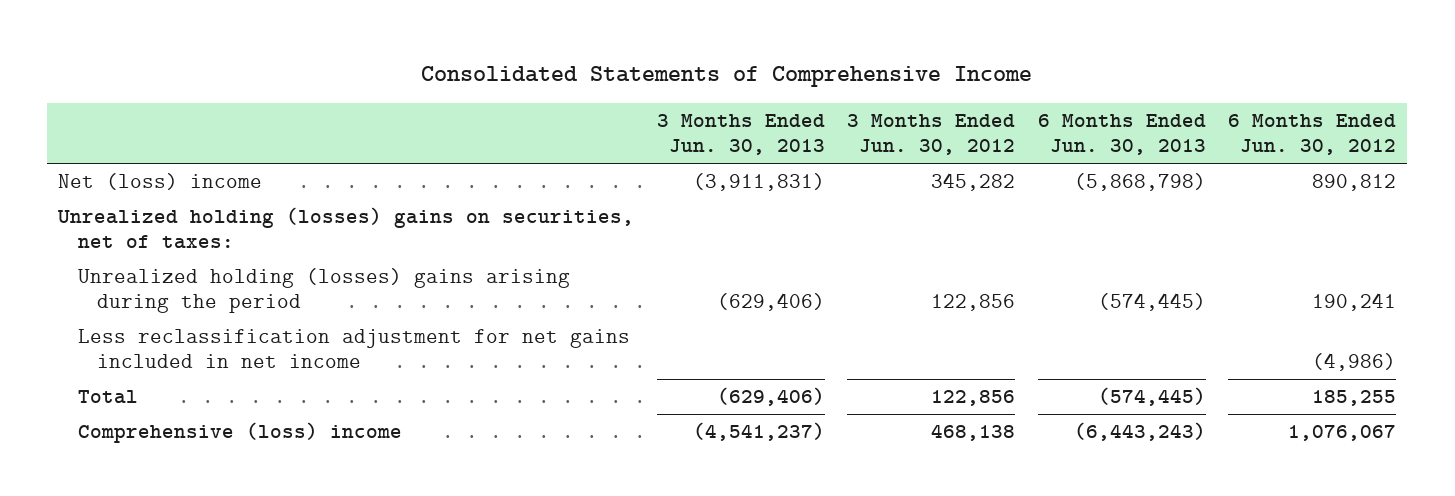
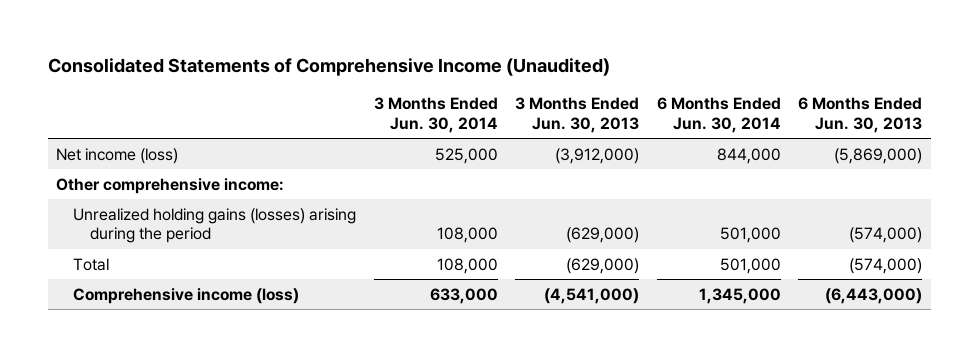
[421,66,1033,88] Consolidated Statements of Comprehensive Income -> [47,58,610,77] Consolidated Statements of Comprehensive Income (Unaudited)
[847,114,1016,156] 3 Months Ended Jun. 30, 2012 -> none
[1228,114,1397,156] 6 Months Ended Jun. 30, 2012 -> none
none -> [373,96,498,133] 3 Months Ended Jun. 30, 2014
none -> [656,96,781,133] 6 Months Ended Jun. 30, 2014
[57,207,635,250] Unrealized holding (losses) gains on securities, net of taxes: -> none
[77,329,630,369] Less reclassification adjustment for net gains included in net income -> none
[58,173,263,191] Net (loss) income -> [56,147,179,164] Net income (loss)
[692,173,825,192] (3,911,831) -> [555,147,640,164] (3,912,000)
[1073,173,1206,192] (5,868,798) -> [834,147,923,164] (5,869,000)
none -> [56,177,285,194] Other comprehensive income:
[77,268,570,314] Unrealized holding (losses) gains arising during the period -> [73,207,357,244] Unrealized holding gains (losses) arising during the period
[716,293,825,312] (629,406) -> [566,227,640,244] (629,000)
[1097,293,1206,312] (574,445) -> [849,227,923,244] (574,000)
[716,387,825,407] (629,406) -> [566,257,640,274] (629,000)
[1097,387,1206,407] (574,445) -> [849,257,923,274] (574,000)
[77,422,402,444] Comprehensive (loss) income -> [73,287,300,304] Comprehensive income (loss)
[692,422,825,442] (4,541,237) -> [544,287,640,304] (4,541,000)
[1073,422,1206,442] (6,443,243) -> [825,287,923,304] (6,443,000)

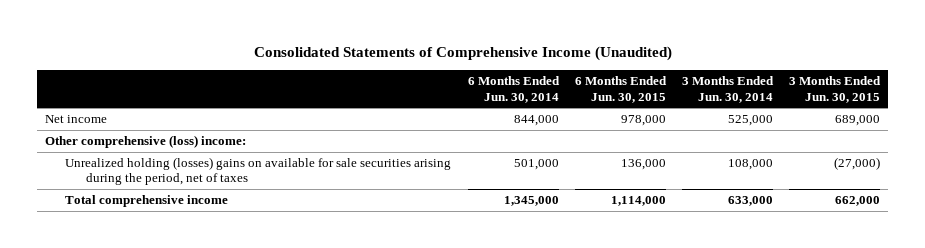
[515,96,640,133] 3 Months Ended Jun. 30, 2013 -> none
[798,96,923,133] 6 Months Ended Jun. 30, 2013 -> none
none -> [574,76,667,103] 6 Months Ended Jun. 30, 2015
none -> [789,76,882,103] 3 Months Ended Jun. 30, 2015
[73,257,110,271] Total -> none
[56,147,179,164] Net income (loss) -> [45,115,108,124] Net income
[56,177,285,194] Other comprehensive income: -> [45,135,247,149] Other comprehensive (loss) income:
[73,207,357,244] Unrealized holding gains (losses) arising during the period -> [65,157,452,186] Unrealized holding (losses) gains on available for sale securities arising during the period, net of taxes
[73,287,300,304] Comprehensive income (loss) -> [65,195,229,208] Total comprehensive income

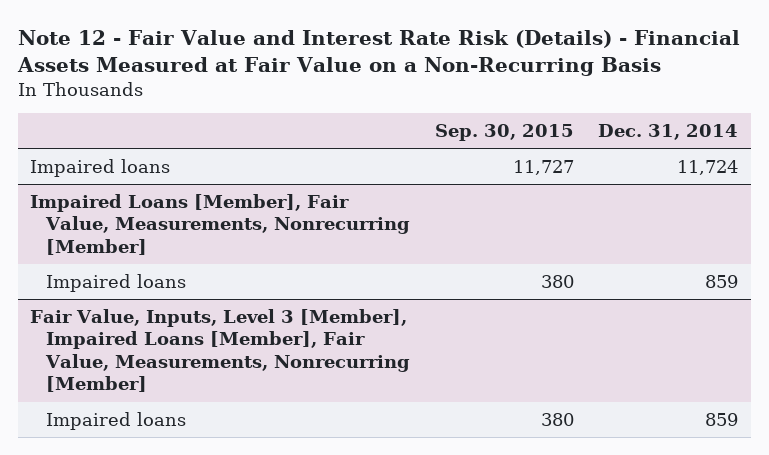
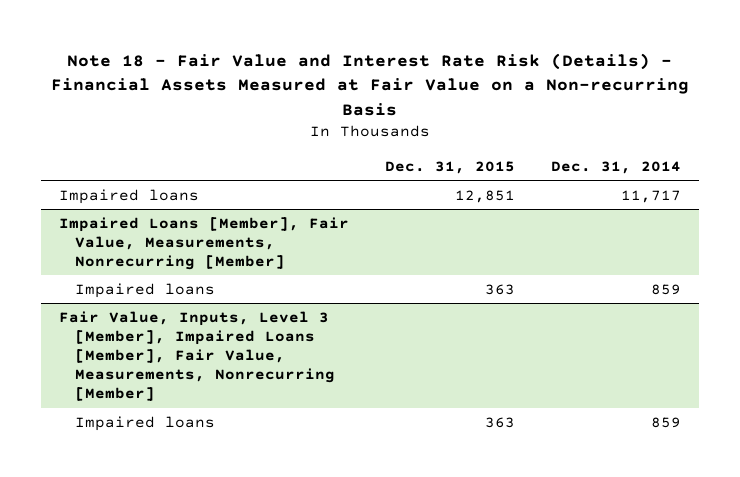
[16,30,740,77] Note 12 - Fair Value and Interest Rate Risk (Details) - Financial Assets Measured at Fair Value on a Non-Recurring Basis -> [51,52,690,116] Note 18 - Fair Value and Interest Rate Risk (Details) - Financial Assets Measured at Fair Value on a Non-recurring Basis
[434,123,574,141] Sep. 30, 2015 -> none
none -> [385,160,516,174] Dec. 31, 2015
[677,159,739,175] 11,724 -> [621,189,682,203] 11,717

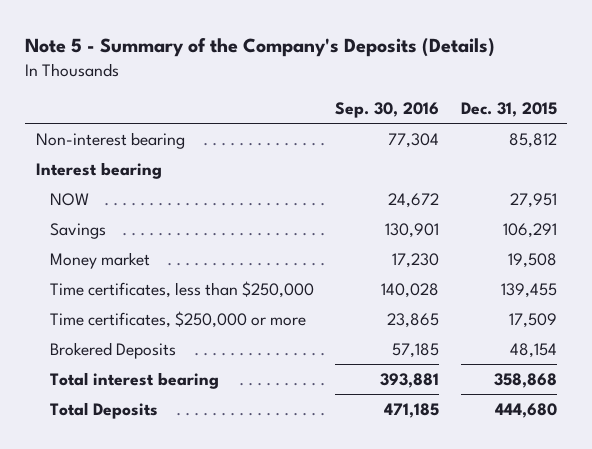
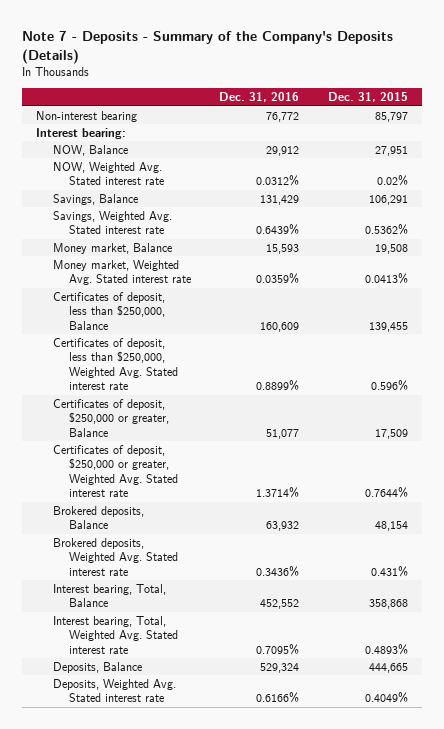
[25,38,496,58] Note 5 - Summary of the Company's Deposits (Details) -> [21,30,393,64] Note 7 - Deposits - Summary of the Company's Deposits (Details)
[335,101,440,118] Sep. 30, 2016 -> none
none -> [219,92,300,103] Dec. 31, 2016
[508,132,557,148] 85,812 -> [374,111,408,122] 85,797
[35,161,162,179] Interest bearing -> [35,127,126,139] Interest bearing:
[49,192,89,206] NOW -> [52,144,128,156] NOW, Balance
none -> [52,161,165,186] NOW, Weighted Avg. Stated interest rate
[49,222,106,239] Savings -> [52,193,138,205] Savings, Balance
none -> [52,210,172,235] Savings, Weighted Avg. Stated interest rate
[49,251,150,269] Money market -> [52,242,172,254] Money market, Balance
none -> [52,259,192,286] Money market, Weighted Avg. Stated interest rate
[49,280,314,298] Time certificates, less than $250,000 -> [52,291,166,330] Certificates of deposit, less than $250,000, Balance
none -> [52,337,179,391] Certificates of deposit, less than $250,000, Weighted Avg. Stated interest rate
[49,310,306,328] Time certificates, $250,000 or more -> [52,398,170,437] Certificates of deposit, $250,000 or greater, Balance
none -> [52,444,179,498] Certificates of deposit, $250,000 or greater, Weighted Avg. Stated interest rate
[49,341,176,359] Brokered Deposits -> [52,505,144,530] Brokered deposits, Balance
none -> [52,537,179,576] Brokered deposits, Weighted Avg. Stated interest rate
[49,371,219,389] Total interest bearing -> [52,583,166,608] Interest bearing, Total, Balance
none -> [52,615,179,654] Interest bearing, Total, Weighted Avg. Stated interest rate
[49,401,158,419] Total Deposits -> [52,661,142,673] Deposits, Balance
[494,402,557,418] 444,680 -> [368,662,408,673] 444,665
none -> [52,678,176,703] Deposits, Weighted Avg. Stated interest rate

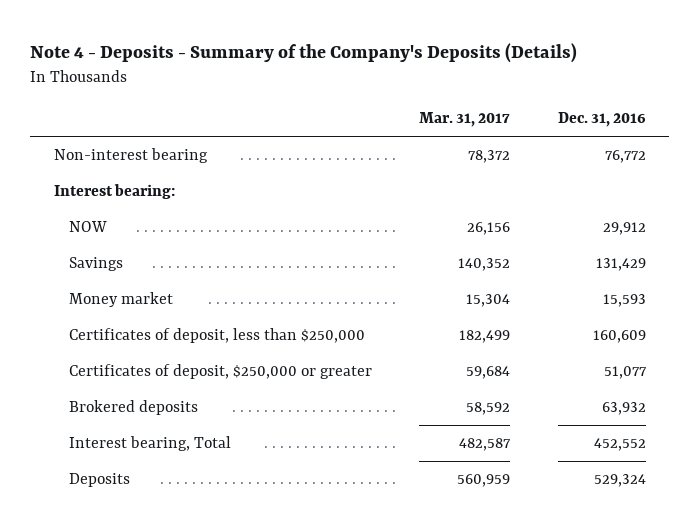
[21,30,393,64] Note 7 - Deposits - Summary of the Company's Deposits (Details) -> [29,42,577,63] Note 4 - Deposits - Summary of the Company's Deposits (Details)
[327,92,408,103] Dec. 31, 2015 -> none
none -> [419,112,511,128] Mar. 31, 2017
[52,161,165,186] NOW, Weighted Avg. Stated interest rate -> none
[52,210,172,235] Savings, Weighted Avg. Stated interest rate -> none
[52,259,192,286] Money market, Weighted Avg. Stated interest rate -> none
[52,337,179,391] Certificates of deposit, less than $250,000, Weighted Avg. Stated interest rate -> none
[52,444,179,498] Certificates of deposit, $250,000 or greater, Weighted Avg. Stated interest rate -> none
[52,537,179,576] Brokered deposits, Weighted Avg. Stated interest rate -> none
[52,615,179,654] Interest bearing, Total, Weighted Avg. Stated interest rate -> none
[52,678,176,703] Deposits, Weighted Avg. Stated interest rate -> none
[52,144,128,156] NOW, Balance -> [69,221,108,233] NOW
[52,193,138,205] Savings, Balance -> [69,257,124,272] Savings
[52,242,172,254] Money market, Balance -> [69,292,174,308] Money market
[52,291,166,330] Certificates of deposit, less than $250,000, Balance -> [69,328,366,344] Certificates of deposit, less than $250,000
[52,398,170,437] Certificates of deposit, $250,000 or greater, Balance -> [69,364,373,380] Certificates of deposit, $250,000 or greater
[52,505,144,530] Brokered deposits, Balance -> [69,400,199,416] Brokered deposits
[52,583,166,608] Interest bearing, Total, Balance -> [69,436,232,452] Interest bearing, Total
[52,661,142,673] Deposits, Balance -> [69,473,131,488] Deposits

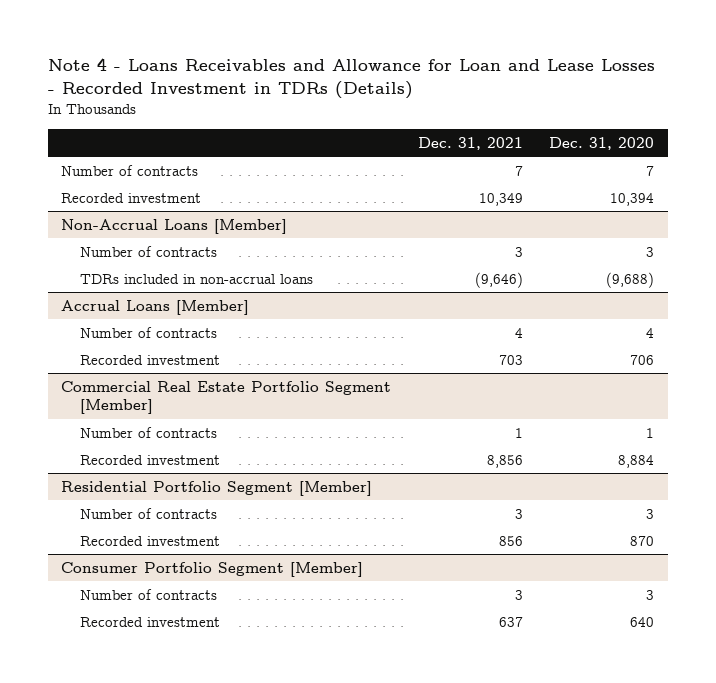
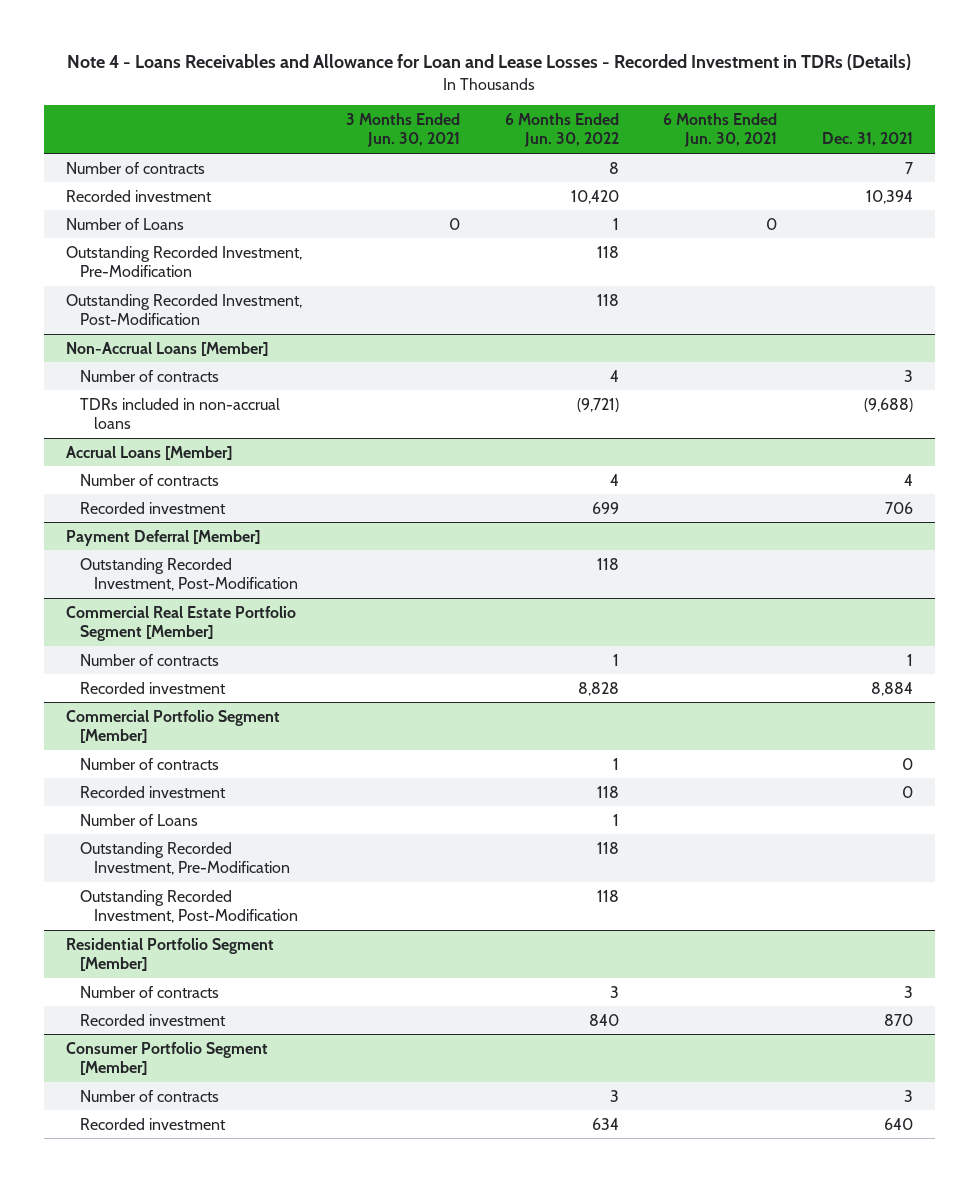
[549,136,655,150] Dec. 31, 2020 -> none
none -> [346,113,461,148] 3 Months Ended Jun. 30, 2021
none -> [504,113,619,148] 6 Months Ended Jun. 30, 2022
none -> [663,113,778,148] 6 Months Ended Jun. 30, 2021
[478,192,523,206] 10,349 -> [865,189,913,204] 10,394
none -> [65,217,184,230] Number of Loans
none -> [65,245,302,277] Outstanding Recorded Investment, Pre-Modification
none -> [65,293,302,325] Outstanding Recorded Investment, Post-Modification
[474,271,523,288] (9,646) -> [863,397,913,412] (9,688)
[498,354,523,365] 703 -> [884,501,913,514] 706
none -> [65,529,260,546] Payment Deferral [Member]
none -> [80,557,299,591] Outstanding Recorded Investment, Post-Modification
[486,454,523,468] 8,856 -> [870,681,913,696] 8,884
none -> [65,709,280,743] Commercial Portfolio Segment [Member]
none -> [80,757,220,770] Number of contracts
none -> [80,785,227,798] Recorded investment
none -> [80,813,199,826] Number of Loans
none -> [80,841,291,875] Outstanding Recorded Investment, Pre-Modification
none -> [80,889,299,923] Outstanding Recorded Investment, Post-Modification
[498,535,523,546] 856 -> [883,1013,913,1026] 870
[498,616,523,627] 637 -> [883,1117,913,1130] 640

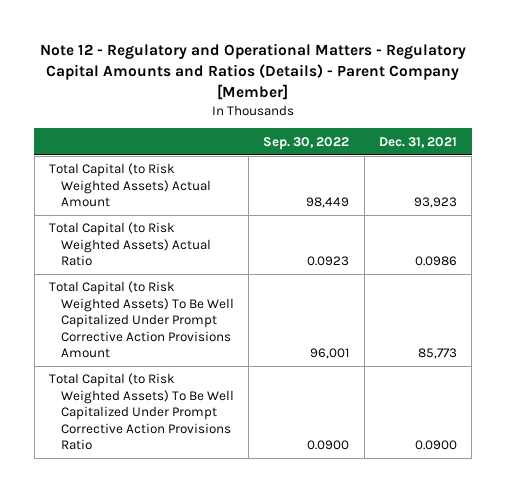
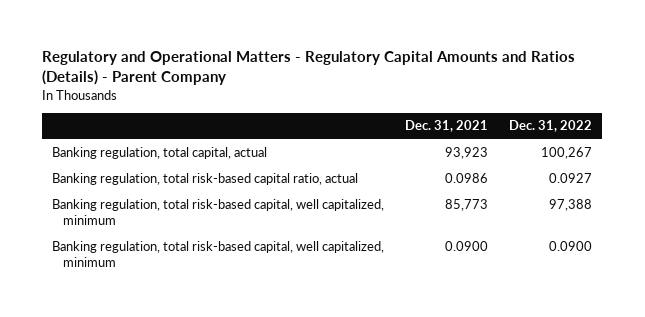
[40,43,467,100] Note 12 - Regulatory and Operational Matters - Regulatory Capital Amounts and Ratios (Details) - Parent Company [Member] -> [42,51,576,86] Regulatory and Operational Matters - Regulatory Capital Amounts and Ratios (Details) - Parent Company
[263,136,350,150] Sep. 30, 2022 -> none
none -> [509,120,593,133] Dec. 31, 2022
[49,163,211,208] Total Capital (to Risk Weighted Assets) Actual Amount -> [52,146,268,159] Banking regulation, total capital, actual
[49,222,211,267] Total Capital (to Risk Weighted Assets) Actual Ratio -> [52,172,359,185] Banking regulation, total risk-based capital ratio, actual
[49,281,234,359] Total Capital (to Risk Weighted Assets) To Be Well Capitalized Under Prompt Corrective Action Provisions Amount -> [52,198,385,225] Banking regulation, total risk-based capital, well capitalized, minimum
[49,373,234,451] Total Capital (to Risk Weighted Assets) To Be Well Capitalized Under Prompt Corrective Action Provisions Ratio -> [52,240,385,267] Banking regulation, total risk-based capital, well capitalized, minimum

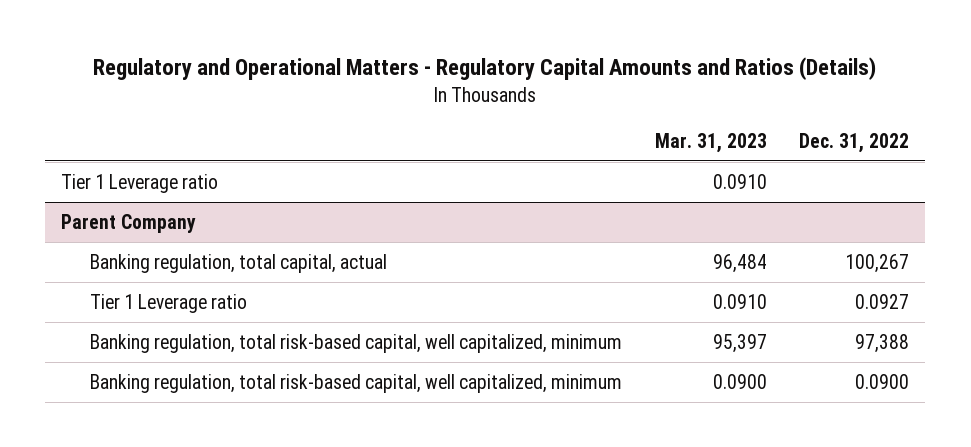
[42,51,576,86] Regulatory and Operational Matters - Regulatory Capital Amounts and Ratios (Details) - Parent Company -> [93,57,877,81] Regulatory and Operational Matters - Regulatory Capital Amounts and Ratios (Details)
[405,120,489,133] Dec. 31, 2021 -> none
none -> [654,132,767,153] Mar. 31, 2023
none -> [61,173,219,193] Tier 1 Leverage ratio
none -> [61,213,197,233] Parent Company
[52,172,359,185] Banking regulation, total risk-based capital ratio, actual -> [90,293,248,313] Tier 1 Leverage ratio

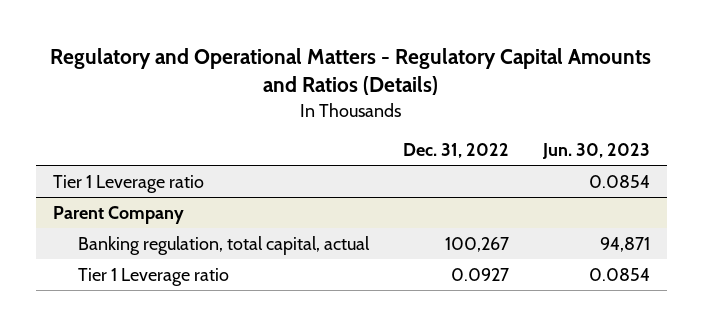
[654,132,767,153] Mar. 31, 2023 -> none
none -> [541,143,650,160] Jun. 30, 2023
[90,333,623,353] Banking regulation, total risk-based capital, well capitalized, minimum -> none
[90,373,623,393] Banking regulation, total risk-based capital, well capitalized, minimum -> none

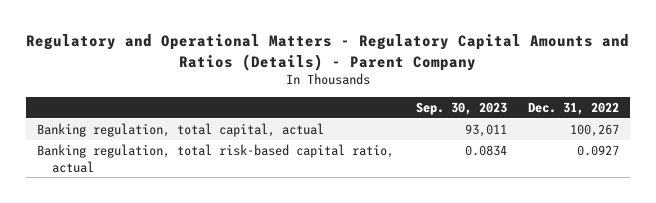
[50,48,652,96] Regulatory and Operational Matters - Regulatory Capital Amounts and Ratios (Details) -> [26,34,630,71] Regulatory and Operational Matters - Regulatory Capital Amounts and Ratios (Details) - Parent Company
[541,143,650,160] Jun. 30, 2023 -> none
none -> [415,101,507,115] Sep. 30, 2023
[53,174,205,193] Tier 1 Leverage ratio -> none
[53,205,185,224] Parent Company -> none
[77,267,229,286] Tier 1 Leverage ratio -> [37,143,395,173] Banking regulation, total risk-based capital ratio, actual

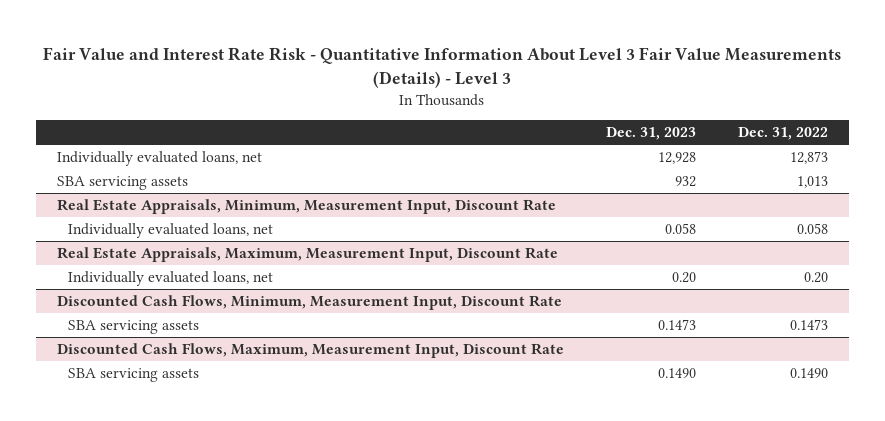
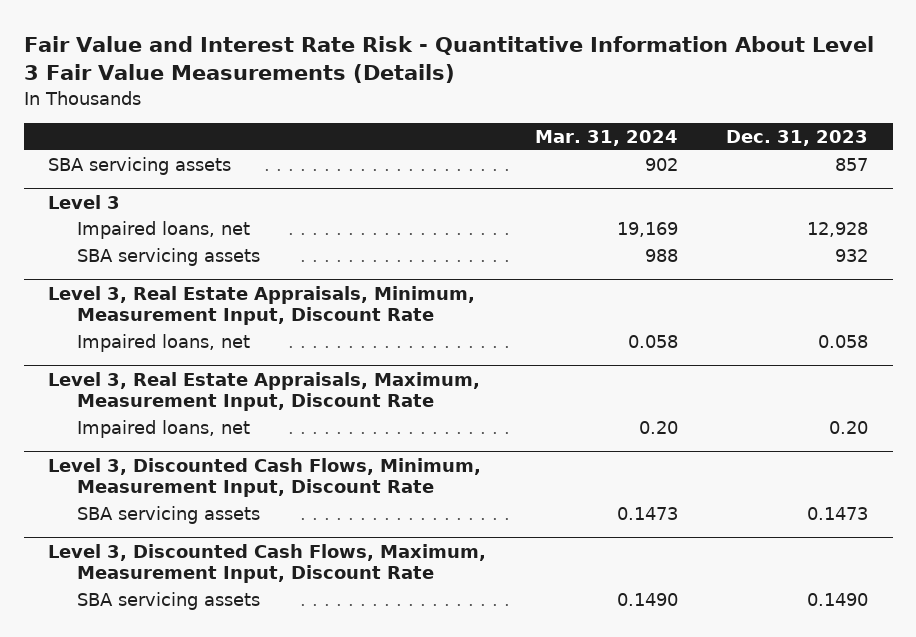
[43,46,842,88] Fair Value and Interest Rate Risk - Quantitative Information About Level 3 Fair Value Measurements (Details) - Level 3 -> [23,35,874,84] Fair Value and Interest Rate Risk - Quantitative Information About Level 3 Fair Value Measurements (Details)
[737,127,828,141] Dec. 31, 2022 -> none
none -> [534,129,678,146] Mar. 31, 2024
none -> [48,156,232,175] SBA servicing assets
none -> [48,194,121,209] Level 3
[56,151,262,167] Individually evaluated loans, net -> [76,220,250,239] Impaired loans, net
[56,199,556,215] Real Estate Appraisals, Minimum, Measurement Input, Discount Rate -> [48,285,476,325] Level 3, Real Estate Appraisals, Minimum, Measurement Input, Discount Rate
[67,223,273,239] Individually evaluated loans, net -> [76,333,250,352] Impaired loans, net
[56,247,558,263] Real Estate Appraisals, Maximum, Measurement Input, Discount Rate -> [48,371,481,411] Level 3, Real Estate Appraisals, Maximum, Measurement Input, Discount Rate
[67,271,273,287] Individually evaluated loans, net -> [76,419,250,438] Impaired loans, net
[56,295,562,311] Discounted Cash Flows, Minimum, Measurement Input, Discount Rate -> [48,457,482,497] Level 3, Discounted Cash Flows, Minimum, Measurement Input, Discount Rate
[56,343,564,359] Discounted Cash Flows, Maximum, Measurement Input, Discount Rate -> [48,543,487,583] Level 3, Discounted Cash Flows, Maximum, Measurement Input, Discount Rate

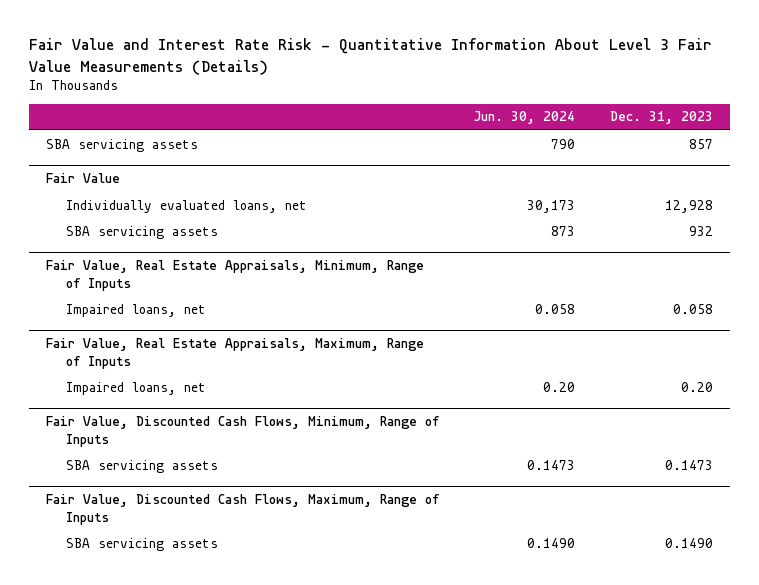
[534,129,678,146] Mar. 31, 2024 -> none
none -> [474,111,576,125] Jun. 30, 2024
[48,194,121,209] Level 3 -> [46,173,121,184] Fair Value
[76,220,250,239] Impaired loans, net -> [65,199,307,213] Individually evaluated loans, net
[48,285,476,325] Level 3, Real Estate Appraisals, Minimum, Measurement Input, Discount Rate -> none
none -> [46,260,425,292] Fair Value, Real Estate Appraisals, Minimum, Range of Inputs
[48,371,481,411] Level 3, Real Estate Appraisals, Maximum, Measurement Input, Discount Rate -> none
none -> [46,338,425,370] Fair Value, Real Estate Appraisals, Maximum, Range of Inputs
[48,457,482,497] Level 3, Discounted Cash Flows, Minimum, Measurement Input, Discount Rate -> none
none -> [46,416,440,448] Fair Value, Discounted Cash Flows, Minimum, Range of Inputs
[48,543,487,583] Level 3, Discounted Cash Flows, Maximum, Measurement Input, Discount Rate -> none
none -> [46,494,440,526] Fair Value, Discounted Cash Flows, Maximum, Range of Inputs

